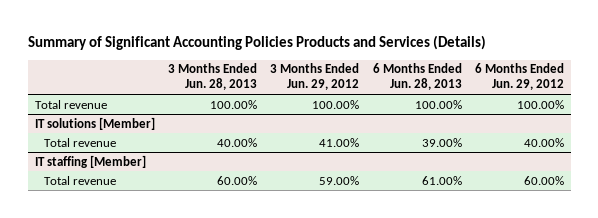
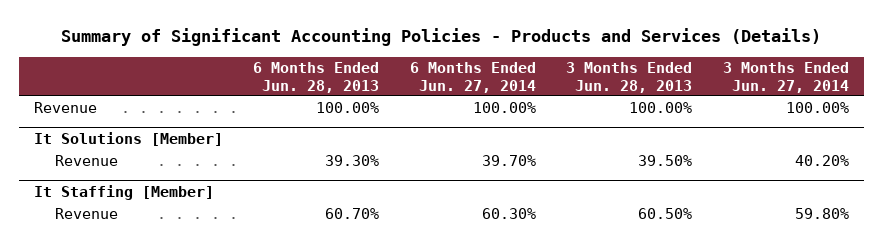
[27,35,486,51] Summary of Significant Accounting Policies Products and Services (Details) -> [61,27,822,46] Summary of Significant Accounting Policies - Products and Services (Details)
[270,63,360,91] 3 Months Ended Jun. 29, 2012 -> none
[474,63,564,91] 6 Months Ended Jun. 29, 2012 -> none
none -> [409,61,536,93] 6 Months Ended Jun. 27, 2014
none -> [722,61,849,93] 3 Months Ended Jun. 27, 2014
[34,99,107,109] Total revenue -> [34,102,98,114] Revenue
[34,116,155,130] IT solutions [Member] -> [34,132,224,147] It Solutions [Member]
[44,137,117,147] Total revenue -> [54,155,118,167] Revenue
[216,137,257,147] 40.00% -> [638,155,693,167] 39.50%
[421,137,462,147] 39.00% -> [325,155,380,167] 39.30%
[34,154,146,168] IT staffing [Member] -> [34,185,215,201] It Staffing [Member]
[44,175,117,185] Total revenue -> [54,208,118,220] Revenue
[216,175,257,185] 60.00% -> [638,208,693,220] 60.50%
[421,175,462,185] 61.00% -> [325,208,380,220] 60.70%

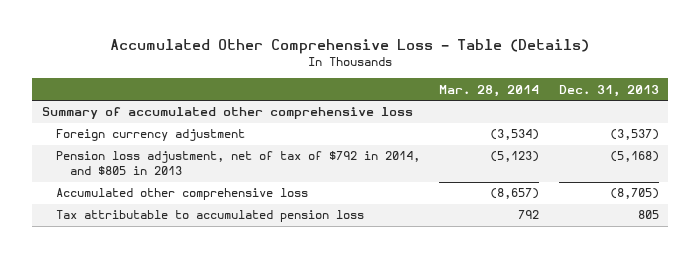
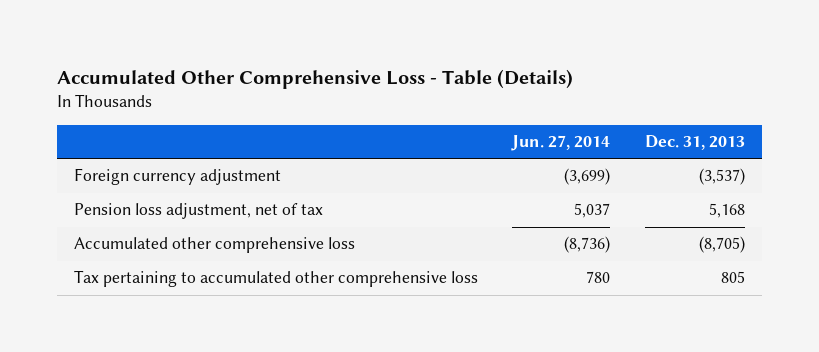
[439,84,540,97] Mar. 28, 2014 -> none
none -> [511,135,611,152] Jun. 27, 2014
[41,107,413,120] Summary of accumulated other comprehensive loss -> none
[55,151,420,176] Pension loss adjustment, net of tax of $792 in 2014, and $805 in 2013 -> [73,203,323,220] Pension loss adjustment, net of tax
[609,151,659,163] (5,168) -> [708,203,745,219] 5,168
[55,210,364,223] Tax attributable to accumulated pension loss -> [73,270,478,288] Tax pertaining to accumulated other comprehensive loss

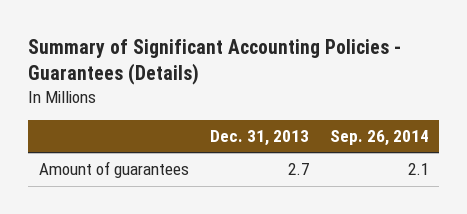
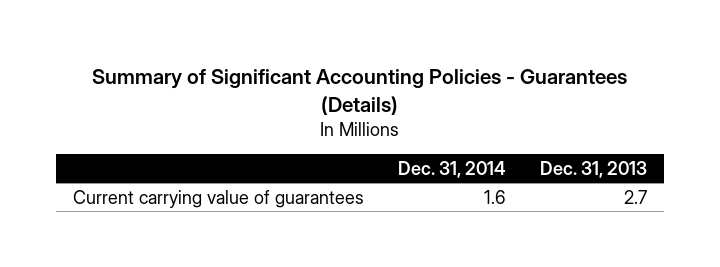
[329,130,429,147] Sep. 26, 2014 -> none
none -> [397,160,506,178] Dec. 31, 2014
[38,161,189,179] Amount of guarantees -> [72,189,364,208] Current carrying value of guarantees

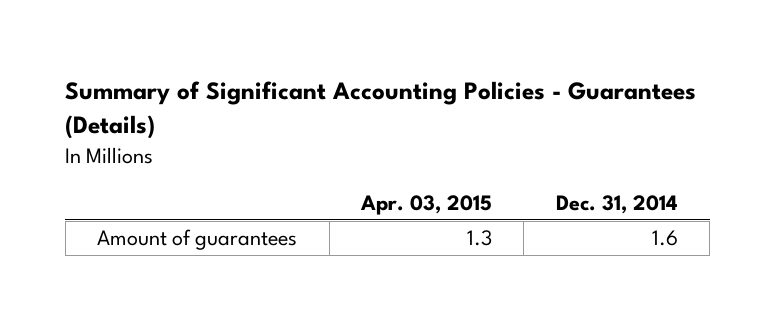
[539,160,647,178] Dec. 31, 2013 -> none
none -> [359,194,492,215] Apr. 03, 2015
[72,189,364,208] Current carrying value of guarantees -> [97,229,298,251] Amount of guarantees

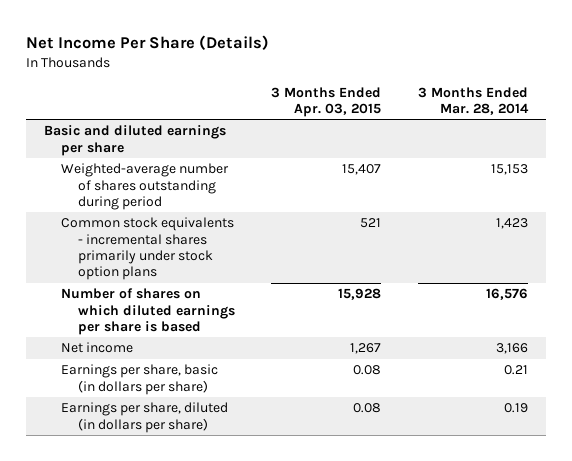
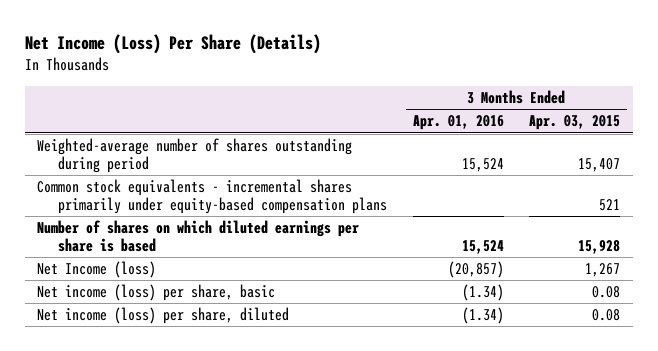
[26,35,270,51] Net Income Per Share (Details) -> [24,33,321,54] Net Income (Loss) Per Share (Details)
[418,86,530,116] 3 Months Ended Mar. 28, 2014 -> none
none -> [412,115,504,131] Apr. 01, 2016
[44,125,227,156] Basic and diluted earnings per share -> none
[61,217,235,281] Common stock equivalents - incremental shares primarily under stock option plans -> [37,179,388,215] Common stock equivalents - incremental shares primarily under equity-based compensation plans
[61,342,134,354] Net income -> [37,261,157,279] Net Income (loss)
[61,364,219,395] Earnings per share, basic (in dollars per share) -> [37,284,276,302] Net income (loss) per share, basic
[61,402,229,433] Earnings per share, diluted (in dollars per share) -> [37,307,290,325] Net income (loss) per share, diluted

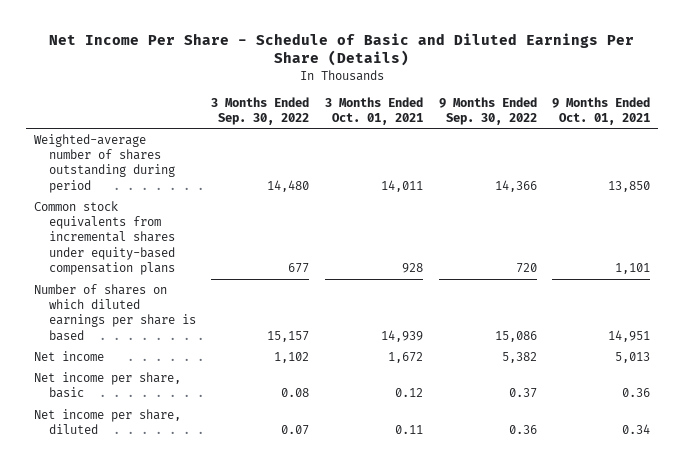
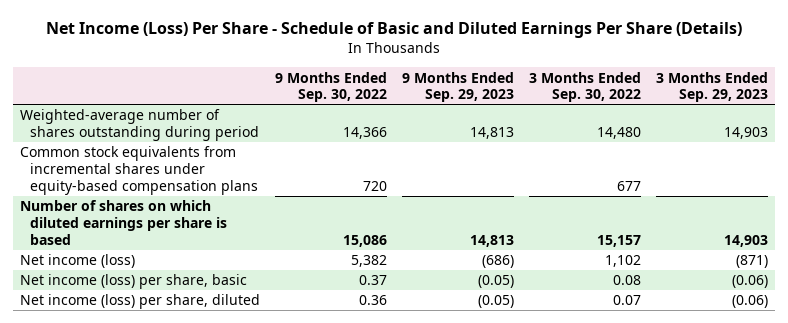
[49,32,635,67] Net Income Per Share - Schedule of Basic and Diluted Earnings Per Share (Details) -> [45,22,742,39] Net Income (Loss) Per Share - Schedule of Basic and Diluted Earnings Per Share (Details)
[324,96,423,125] 3 Months Ended Oct. 01, 2021 -> none
[552,96,651,125] 9 Months Ended Oct. 01, 2021 -> none
none -> [401,71,514,103] 9 Months Ended Sep. 29, 2023
none -> [655,71,768,103] 3 Months Ended Sep. 29, 2023
[33,350,104,361] Net income -> [20,254,136,269] Net income (loss)
[33,371,181,399] Net income per share, basic -> [20,274,248,290] Net income (loss) per share, basic
[33,408,181,435] Net income per share, diluted -> [20,294,261,310] Net income (loss) per share, diluted

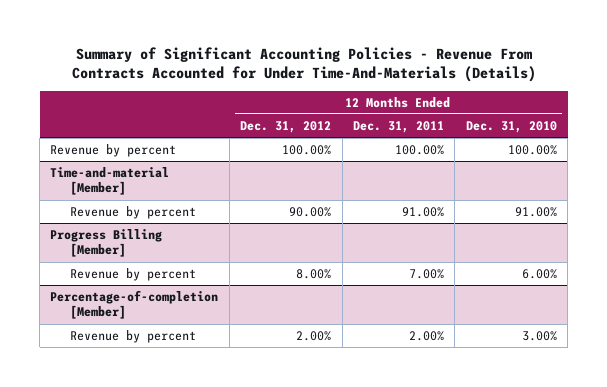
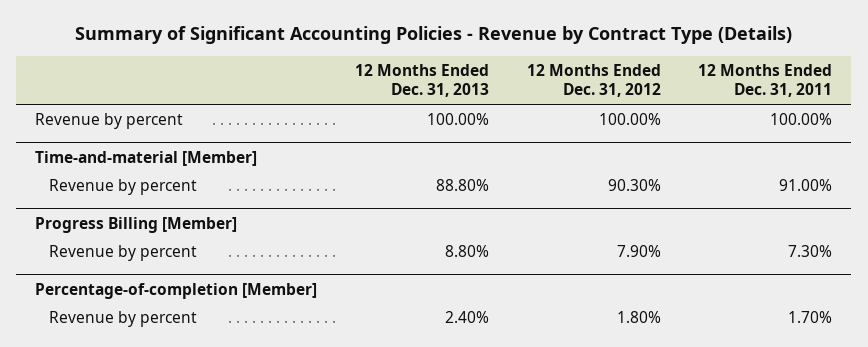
[71,46,536,83] Summary of Significant Accounting Policies - Revenue From Contracts Accounted for Under Time-And-Materials (Details) -> [74,26,792,45] Summary of Significant Accounting Policies - Revenue by Contract Type (Details)
[465,120,557,133] Dec. 31, 2010 -> none
none -> [354,63,489,98] 12 Months Ended Dec. 31, 2013
[289,206,332,217] 90.00% -> [607,178,661,191] 90.30%
[296,268,332,279] 8.00% -> [616,244,661,257] 7.90%
[408,268,444,279] 7.00% -> [788,244,833,257] 7.30%
[296,330,332,341] 2.00% -> [616,310,661,323] 1.80%
[408,330,444,341] 2.00% -> [788,310,833,323] 1.70%

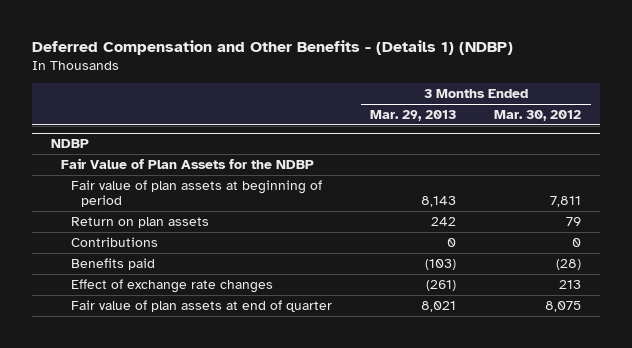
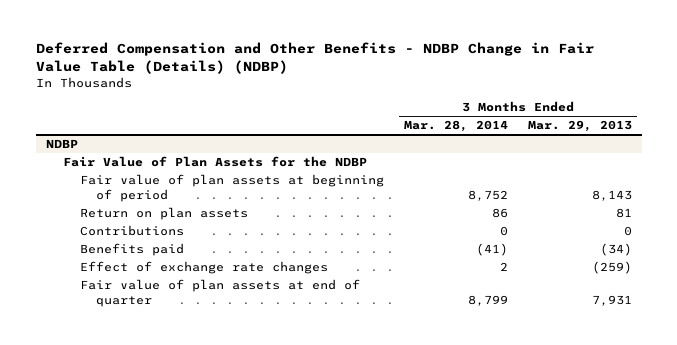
[31,40,513,56] Deferred Compensation and Other Benefits - (Details 1) (NDBP) -> [35,42,594,75] Deferred Compensation and Other Benefits - NDBP Change in Fair Value Table (Details) (NDBP)
[494,109,582,121] Mar. 30, 2012 -> none
none -> [403,120,508,133] Mar. 28, 2014
[431,216,457,226] 242 -> [615,208,632,219] 81
[425,258,457,270] (103) -> [599,243,632,257] (34)
[426,279,457,291] (261) -> [591,261,632,275] (259)
[421,300,457,312] 8,021 -> [591,294,632,306] 7,931

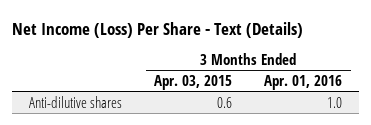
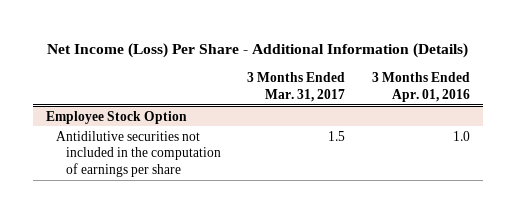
[12,21,304,38] Net Income (Loss) Per Share - Text (Details) -> [46,42,468,58] Net Income (Loss) Per Share - Additional Information (Details)
[154,74,233,90] Apr. 03, 2015 -> none
none -> [247,72,346,102] 3 Months Ended Mar. 31, 2017
none -> [46,110,188,124] Employee Stock Option
[28,95,122,108] Anti-dilutive shares -> [55,130,221,177] Antidilutive securities not included in the computation of earnings per share

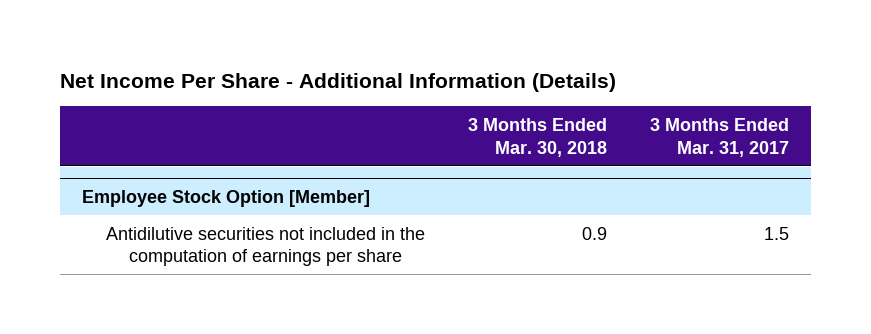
[46,42,468,58] Net Income (Loss) Per Share - Additional Information (Details) -> [60,73,617,93] Net Income Per Share - Additional Information (Details)
[371,72,470,102] 3 Months Ended Apr. 01, 2016 -> none
none -> [467,117,607,157] 3 Months Ended Mar. 30, 2018
[46,110,188,124] Employee Stock Option -> [81,189,370,207] Employee Stock Option [Member]

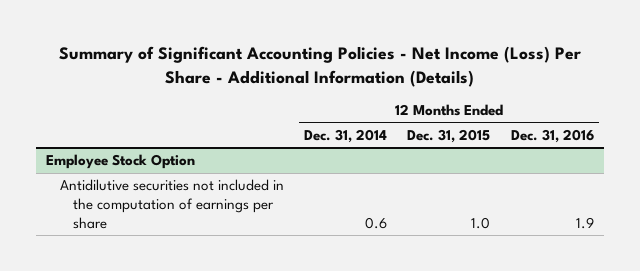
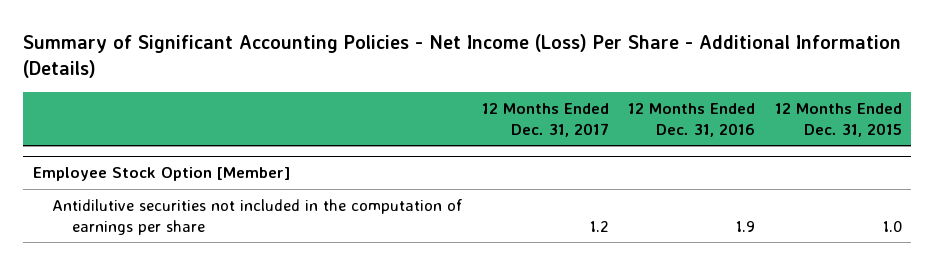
[304,129,388,144] Dec. 31, 2014 -> none
none -> [481,102,609,137] 12 Months Ended Dec. 31, 2017
[45,154,195,170] Employee Stock Option -> [32,167,290,182] Employee Stock Option [Member]

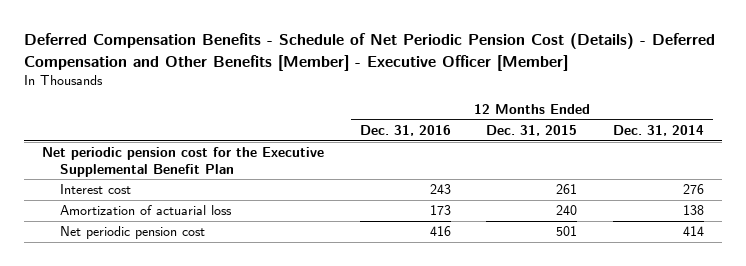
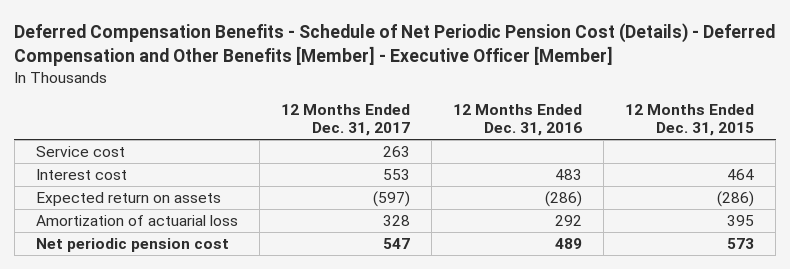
[613,125,705,137] Dec. 31, 2014 -> none
none -> [280,103,410,137] 12 Months Ended Dec. 31, 2017
[41,147,324,177] Net periodic pension cost for the Executive Supplemental Benefit Plan -> none
none -> [35,145,125,157] Service cost
[429,184,451,195] 243 -> [555,168,583,180] 483
[556,184,578,195] 261 -> [727,168,755,180] 464
none -> [35,191,221,206] Expected return on assets
[429,205,451,216] 173 -> [555,214,583,226] 292
[556,205,578,216] 240 -> [727,214,755,226] 395
[429,226,451,237] 416 -> [555,237,583,249] 489
[556,226,578,237] 501 -> [727,237,755,249] 573

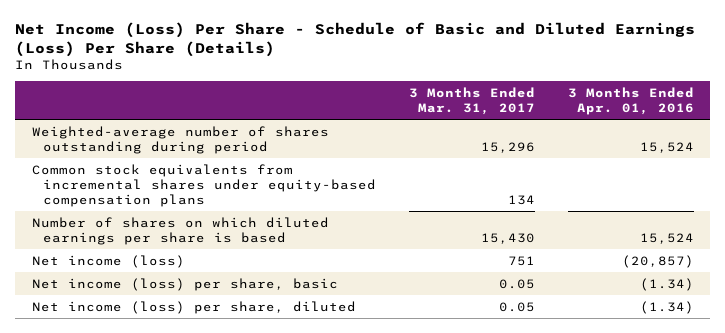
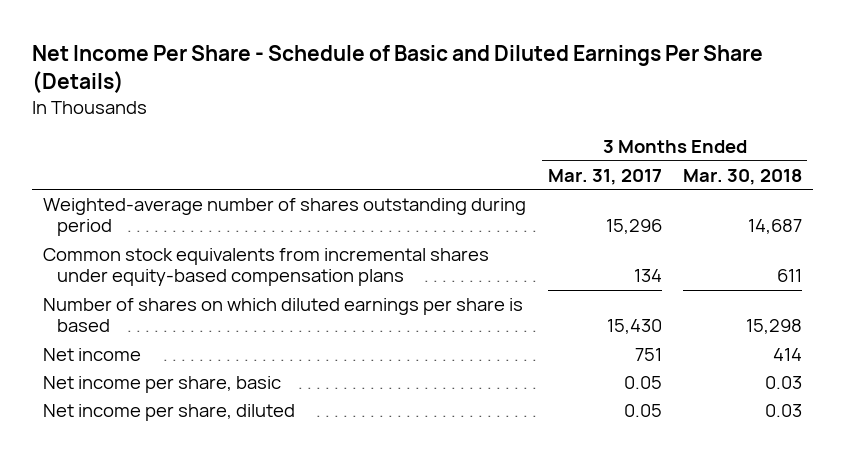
[15,22,696,57] Net Income (Loss) Per Share - Schedule of Basic and Diluted Earnings (Loss) Per Share (Details) -> [32,44,764,94] Net Income Per Share - Schedule of Basic and Diluted Earnings Per Share (Details)
[567,86,694,115] 3 Months Ended Apr. 01, 2016 -> none
none -> [683,168,803,185] Mar. 30, 2018
[31,254,185,268] Net income (loss) -> [42,347,141,361] Net income
[31,277,338,291] Net income (loss) per share, basic -> [42,375,281,393] Net income per share, basic
[31,300,356,314] Net income (loss) per share, diluted -> [42,403,295,421] Net income per share, diluted

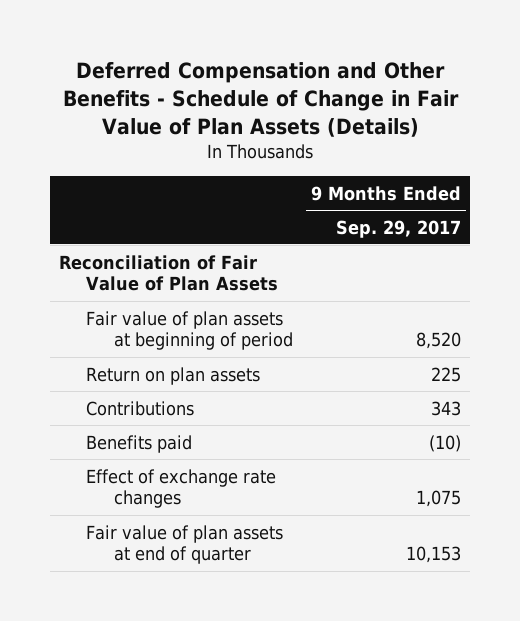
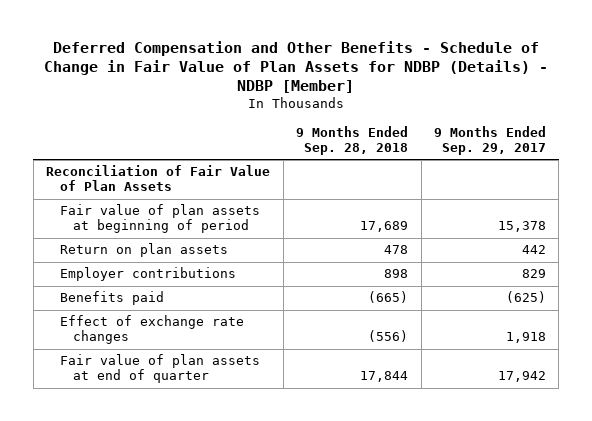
[63,61,460,137] Deferred Compensation and Other Benefits - Schedule of Change in Fair Value of Plan Assets (Details) -> [44,40,549,94] Deferred Compensation and Other Benefits - Schedule of Change in Fair Value of Plan Assets for NDBP (Details) - NDBP [Member]
none -> [296,125,409,155] 9 Months Ended Sep. 28, 2018
[415,332,461,350] 8,520 -> [498,221,547,233] 15,378
[430,366,461,382] 225 -> [522,245,547,255] 442
[86,400,195,416] Contributions -> [59,267,236,282] Employer contributions
[430,400,461,416] 343 -> [522,269,547,279] 829
[428,434,461,452] (10) -> [506,291,547,304] (625)
[415,490,461,508] 1,075 -> [506,332,547,344] 1,918
[405,546,461,564] 10,153 -> [498,371,547,383] 17,942

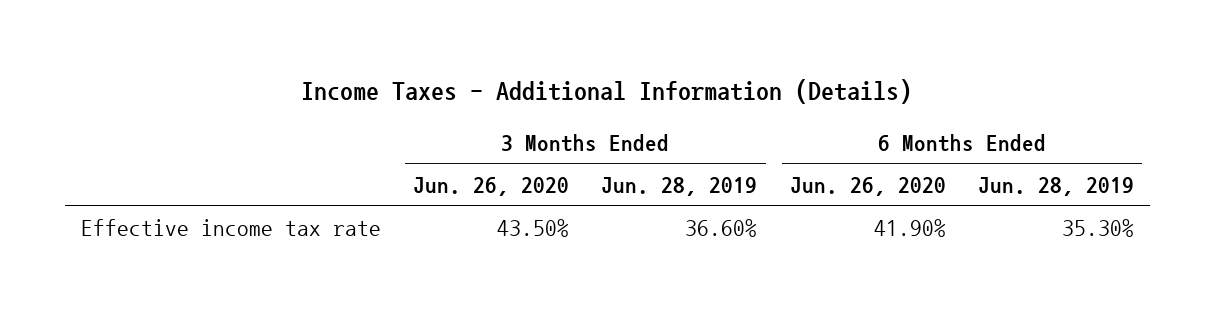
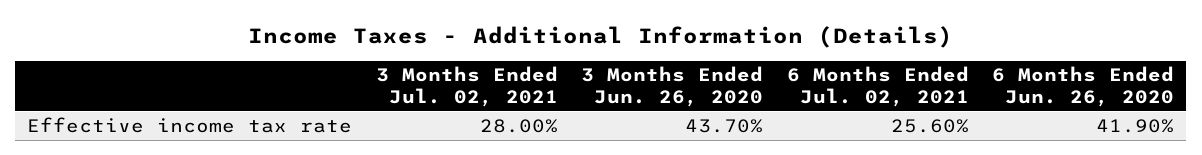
[601,176,758,196] Jun. 28, 2019 -> none
[978,176,1135,196] Jun. 28, 2019 -> none
none -> [375,66,558,108] 3 Months Ended Jul. 02, 2021
none -> [786,66,969,108] 6 Months Ended Jul. 02, 2021
[497,219,570,238] 43.50% -> [685,119,764,134] 43.70%

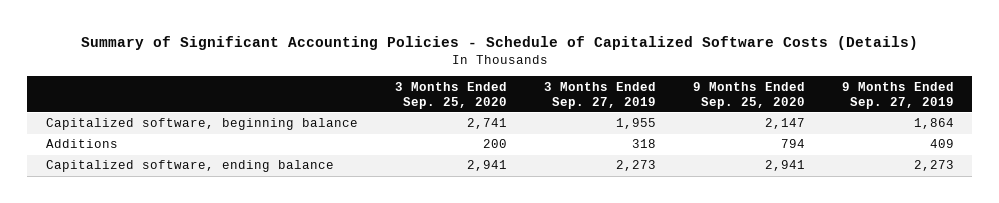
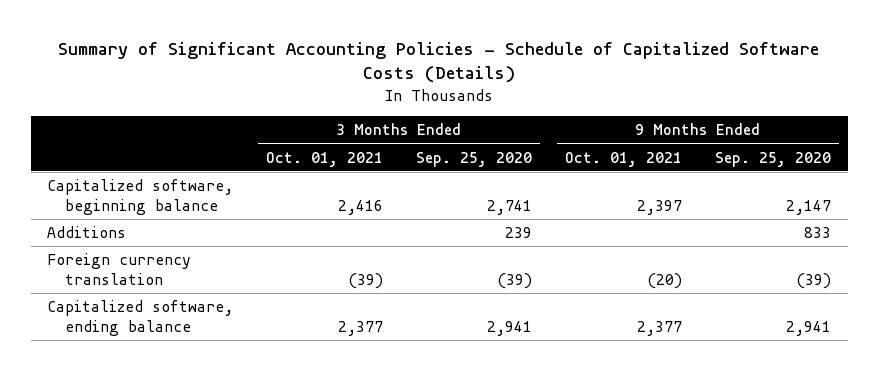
[543,81,656,109] 3 Months Ended Sep. 27, 2019 -> none
[841,81,954,109] 9 Months Ended Sep. 27, 2019 -> none
none -> [266,151,384,167] Oct. 01, 2021
none -> [565,151,683,167] Oct. 01, 2021
[482,139,507,149] 200 -> [505,227,533,239] 239
[780,139,805,149] 794 -> [804,227,832,239] 833
none -> [47,253,192,285] Foreign currency translation

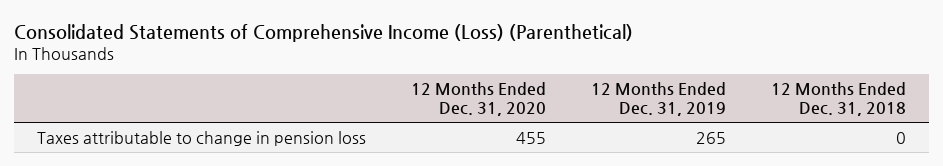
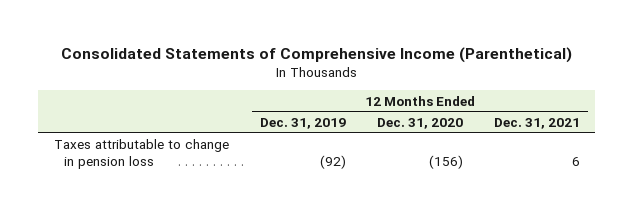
[14,24,634,43] Consolidated Statements of Comprehensive Income (Loss) (Parenthetical) -> [60,46,572,63] Consolidated Statements of Comprehensive Income (Parenthetical)
[771,82,907,116] 12 Months Ended Dec. 31, 2018 -> none
none -> [493,118,580,130] Dec. 31, 2021
[516,132,547,145] 455 -> [428,154,463,169] (156)
[696,132,727,145] 265 -> [319,154,346,169] (92)

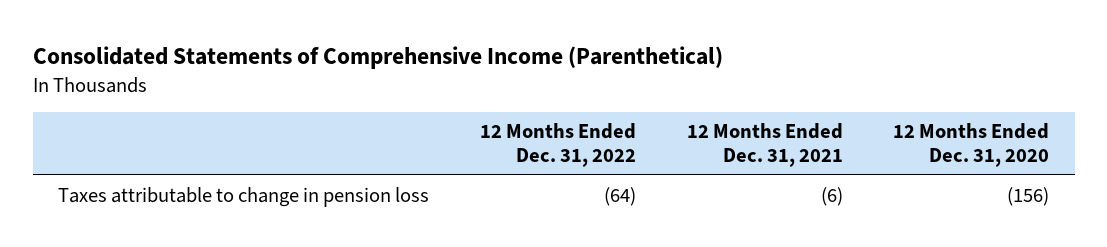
[259,118,346,130] Dec. 31, 2019 -> none
none -> [479,122,636,168] 12 Months Ended Dec. 31, 2022
[571,156,580,166] 6 -> [820,186,843,206] (6)

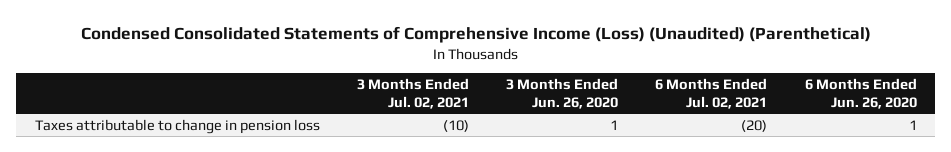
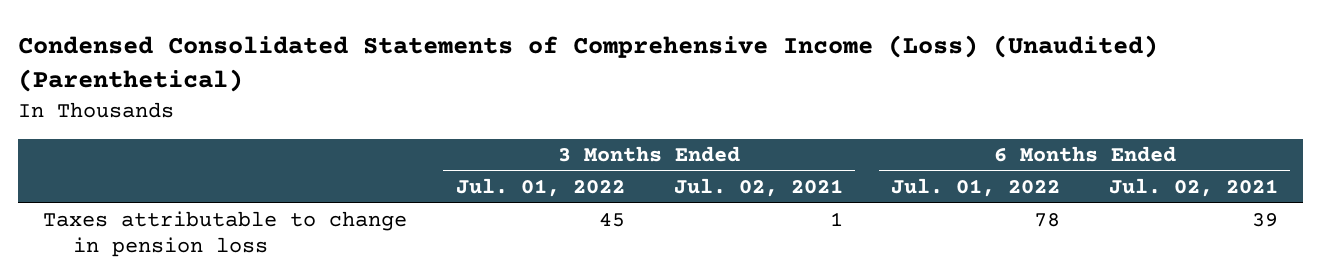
[506,78,619,109] 3 Months Ended Jun. 26, 2020 -> none
[804,78,917,109] 6 Months Ended Jun. 26, 2020 -> none
none -> [455,178,625,198] Jul. 01, 2022
none -> [891,178,1061,198] Jul. 01, 2022
[442,119,469,132] (10) -> [829,212,843,227] 1
[741,119,768,132] (20) -> [1252,213,1279,228] 39

